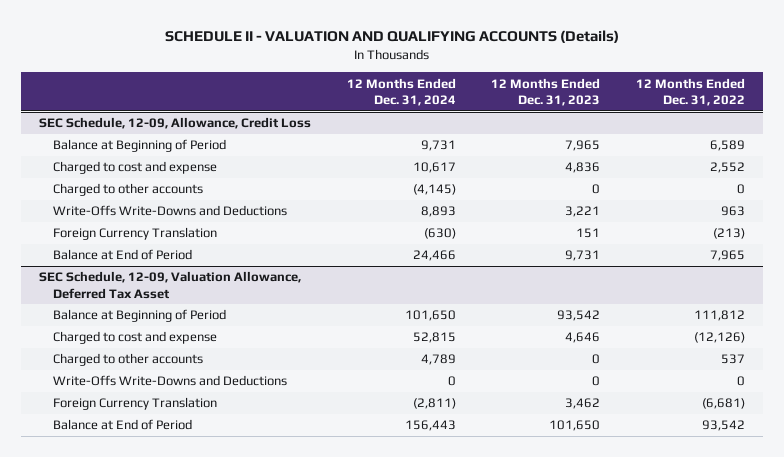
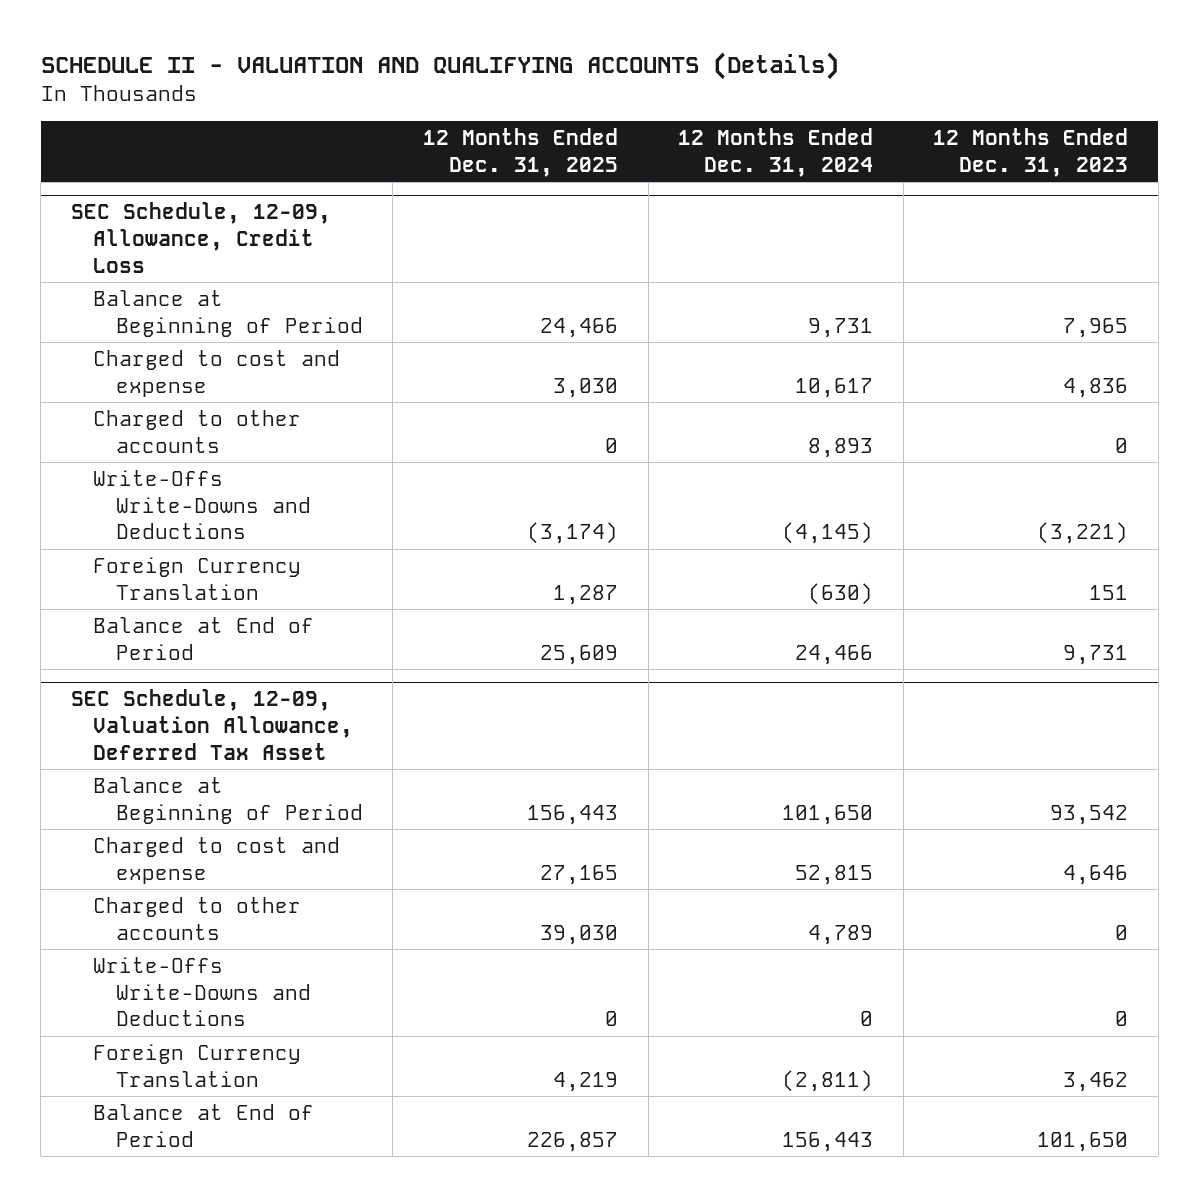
[635,77,745,107] 12 Months Ended Dec. 31, 2022 -> none
none -> [422,128,618,177] 12 Months Ended Dec. 31, 2025
[412,184,456,196] (4,145) -> [808,437,874,458] 8,893
[420,206,456,218] 8,893 -> [782,522,874,545] (4,145)
[565,206,601,218] 3,221 -> [1037,522,1129,545] (3,221)

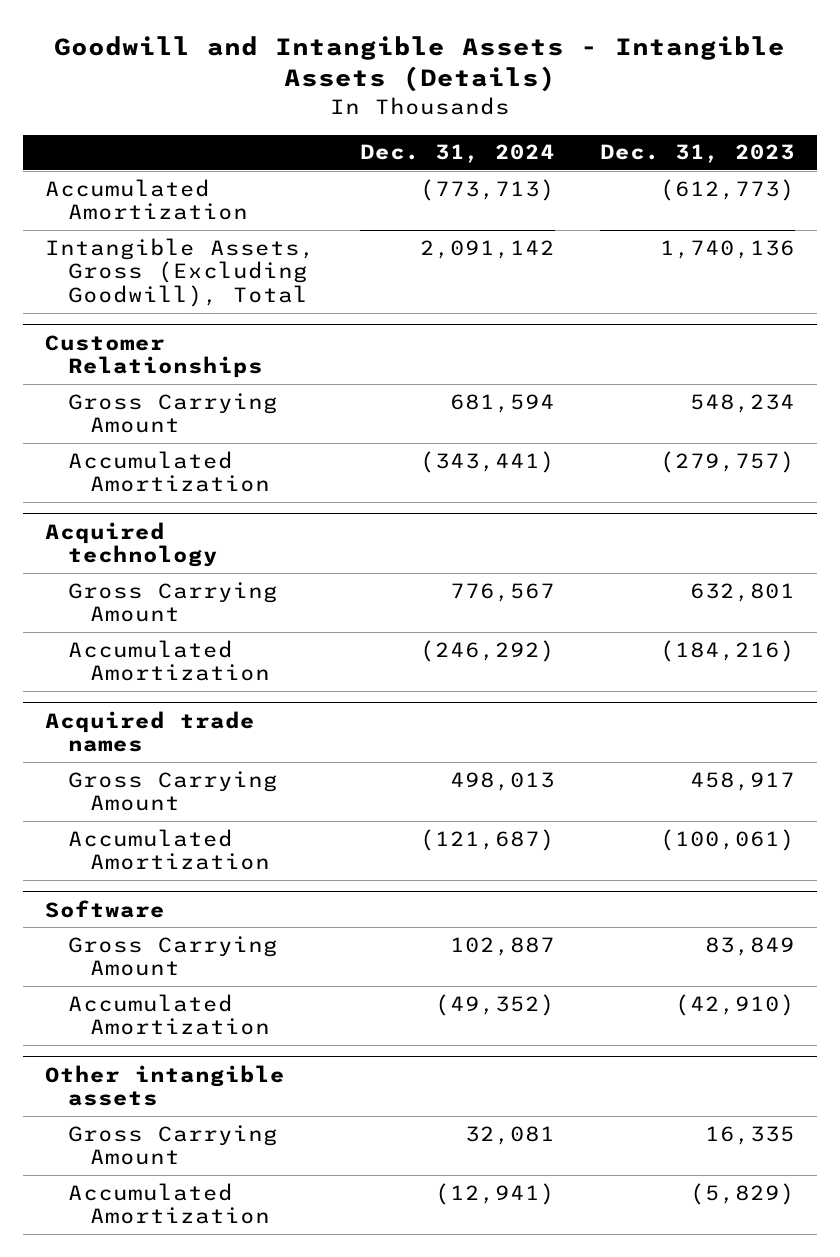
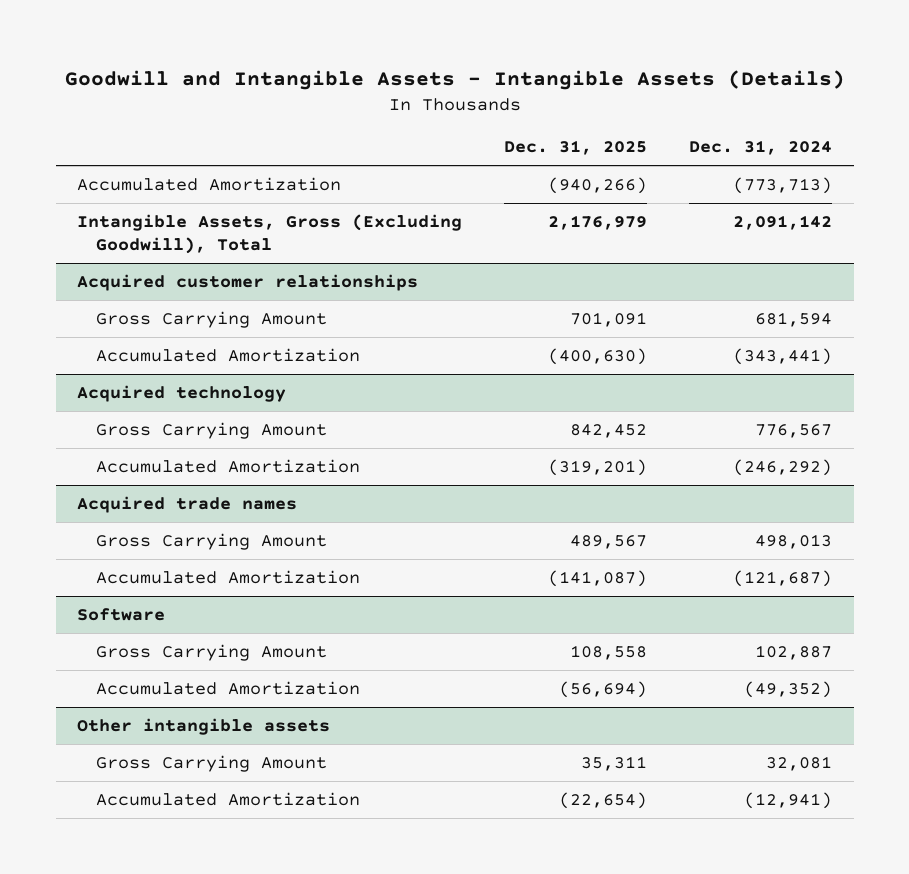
[599,144,795,164] Dec. 31, 2023 -> none
none -> [504,140,648,156] Dec. 31, 2025
[45,334,263,379] Customer Relationships -> [76,274,418,292] Acquired customer relationships

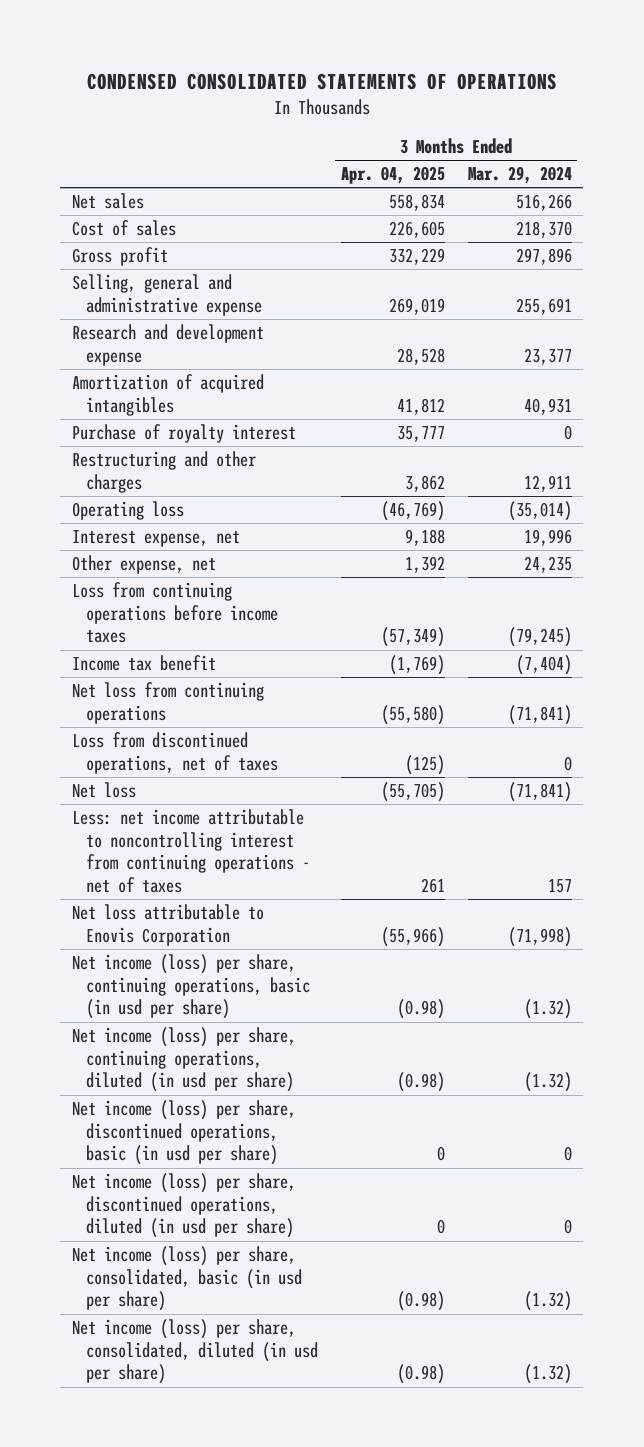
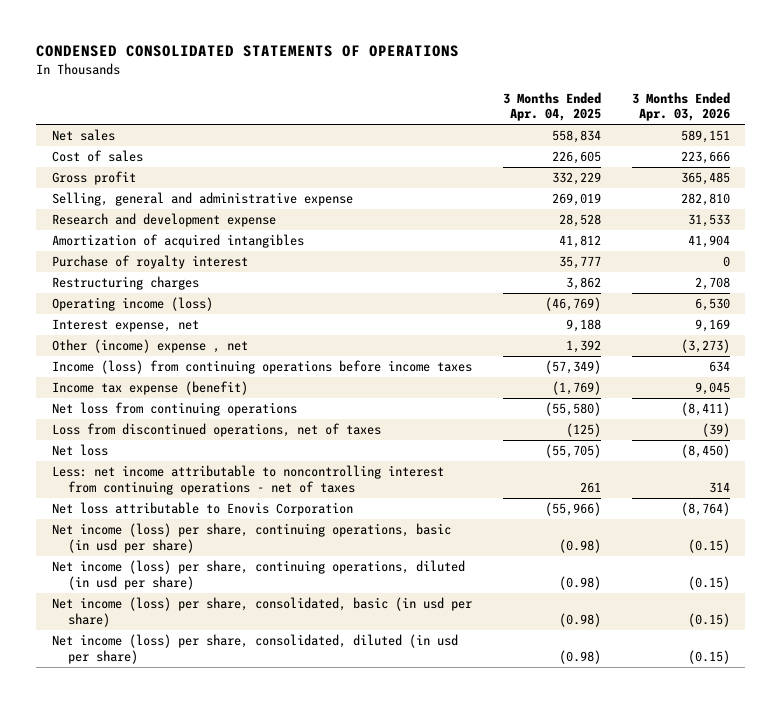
[467,166,572,185] Mar. 29, 2024 -> none
none -> [631,91,730,122] 3 Months Ended Apr. 03, 2026
[71,451,256,493] Restructuring and other charges -> [51,276,199,291] Restructuring charges
[71,501,184,521] Operating loss -> [51,297,213,312] Operating income (loss)
[71,555,216,575] Other expense, net -> [51,339,248,354] Other (income) expense , net
[71,582,278,644] Loss from continuing operations before income taxes -> [51,360,472,375] Income (loss) from continuing operations before income taxes
[71,655,216,672] Income tax benefit -> [51,381,248,396] Income tax expense (benefit)
[71,1100,296,1166] Net income (loss) per share, discontinued operations, basic (in usd per share) -> none
[71,1173,296,1239] Net income (loss) per share, discontinued operations, diluted (in usd per share) -> none

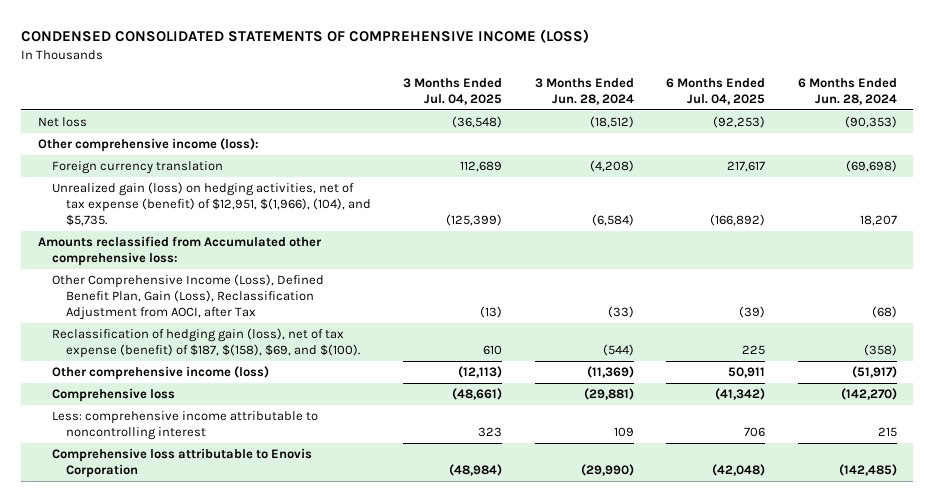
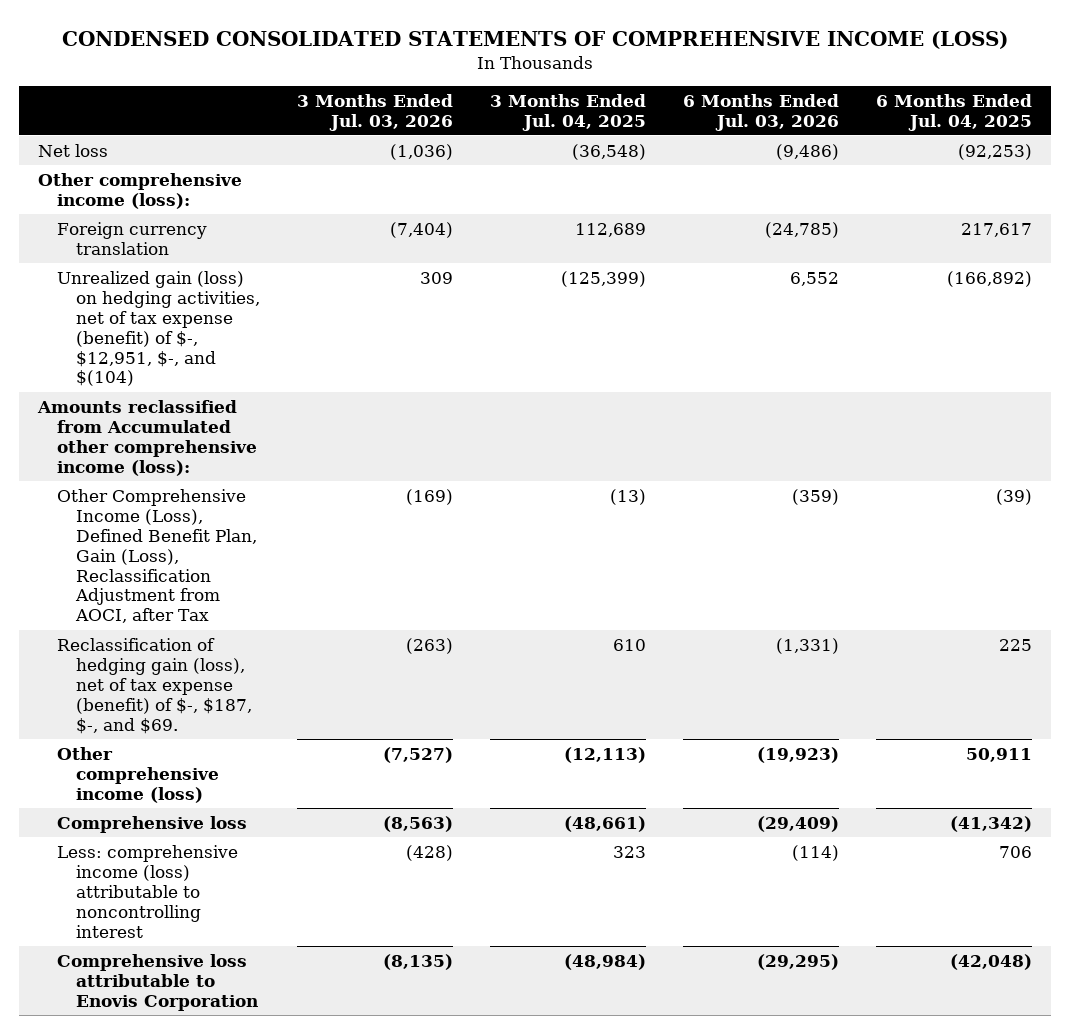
[534,78,634,106] 3 Months Ended Jun. 28, 2024 -> none
[797,78,897,106] 6 Months Ended Jun. 28, 2024 -> none
none -> [296,93,453,131] 3 Months Ended Jul. 03, 2026
none -> [682,93,839,131] 6 Months Ended Jul. 03, 2026
[51,182,371,226] Unrealized gain (loss) on hedging activities, net of tax expense (benefit) of $12,951, $(1,966), (104), and $5,735. -> [56,270,260,387] Unrealized gain (loss) on hedging activities, net of tax expense (benefit) of $-, $12,951, $-, and $(104)
[37,236,322,267] Amounts reclassified from Accumulated other comprehensive loss: -> [36,399,257,476] Amounts reclassified from Accumulated other comprehensive income (loss):
[51,328,360,359] Reclassification of hedging gain (loss), net of tax expense (benefit) of $187, $(158), $69, and $(100). -> [56,637,252,734] Reclassification of hedging gain (loss), net of tax expense (benefit) of $-, $187, $-, and $69.
[51,411,318,441] Less: comprehensive income attributable to noncontrolling interest -> [56,844,238,938] Less: comprehensive income (loss) attributable to noncontrolling interest

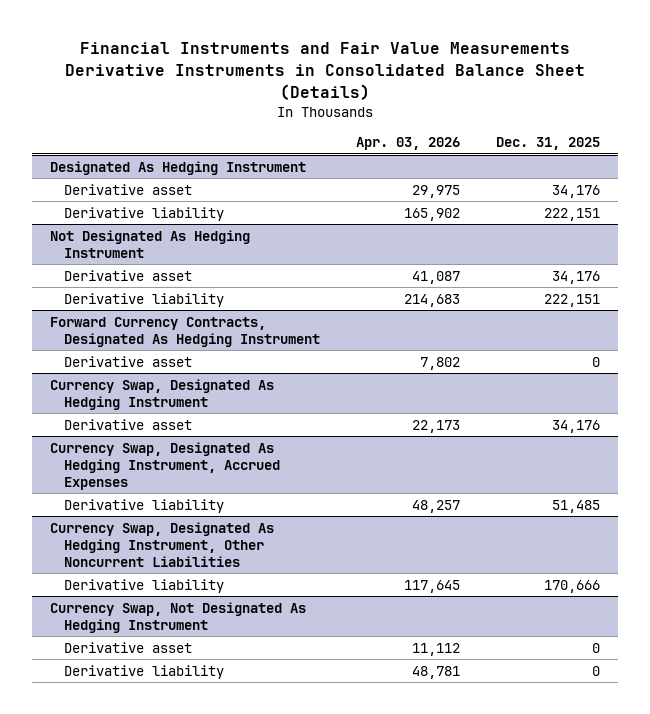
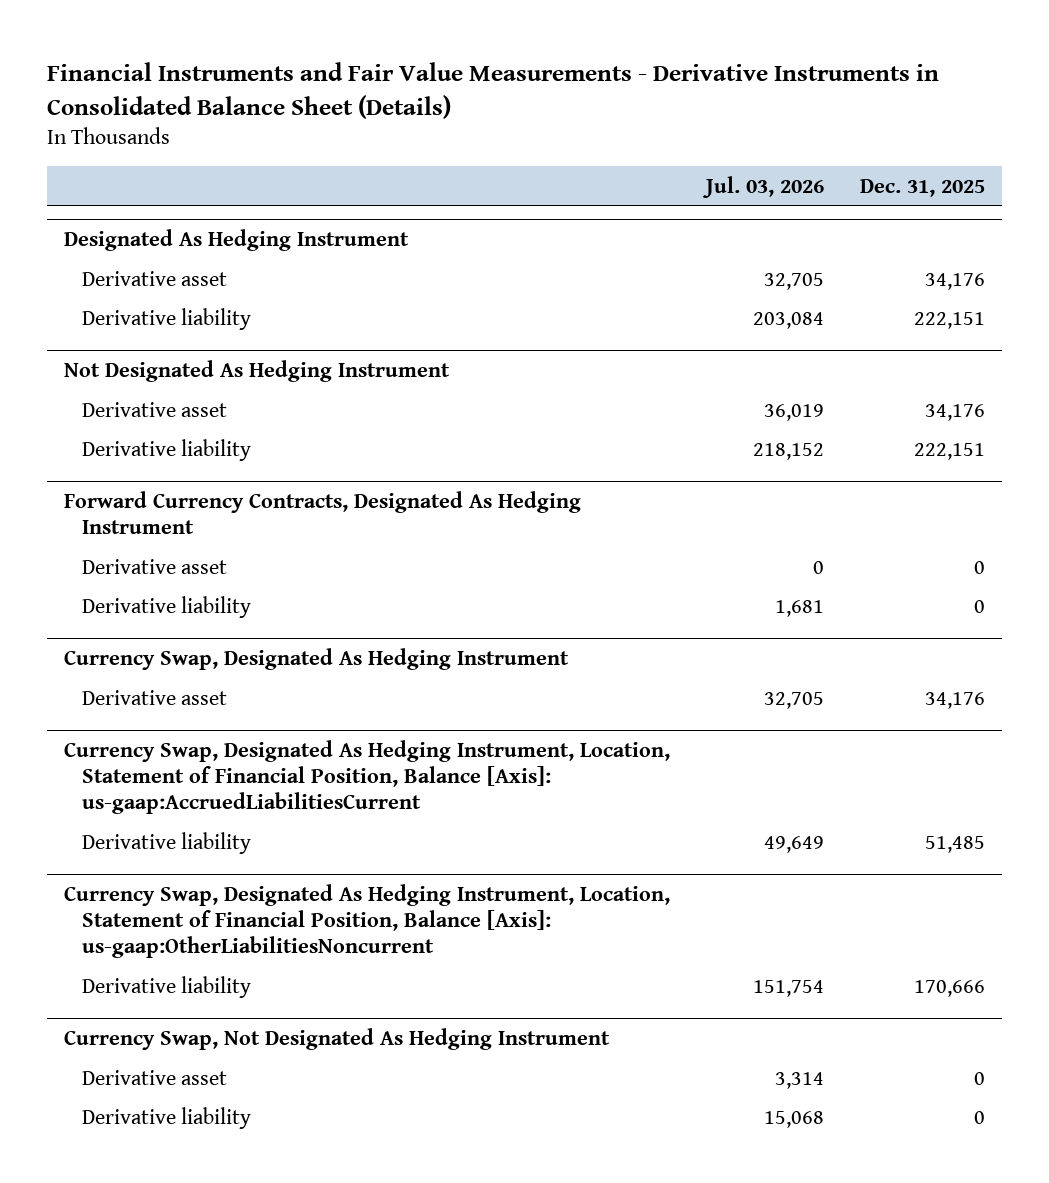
[65,41,586,100] Financial Instruments and Fair Value Measurements Derivative Instruments in Consolidated Balance Sheet (Details) -> [46,61,939,119] Financial Instruments and Fair Value Measurements - Derivative Instruments in Consolidated Balance Sheet (Details)
[356,137,461,151] Apr. 03, 2026 -> none
none -> [702,175,825,198] Jul. 03, 2026
none -> [82,595,252,618] Derivative liability
[50,441,281,490] Currency Swap, Designated As Hedging Instrument, Accrued Expenses -> none
none -> [64,739,671,815] Currency Swap, Designated As Hedging Instrument, Location, Statement of Financial Position, Balance [Axis]: us-gaap:AccruedLiabilitiesCurrent
[50,521,275,567] Currency Swap, Designated As Hedging Instrument, Other Noncurrent Liabilities -> none
none -> [64,883,671,959] Currency Swap, Designated As Hedging Instrument, Location, Statement of Financial Position, Balance [Axis]: us-gaap:OtherLiabilitiesNoncurrent

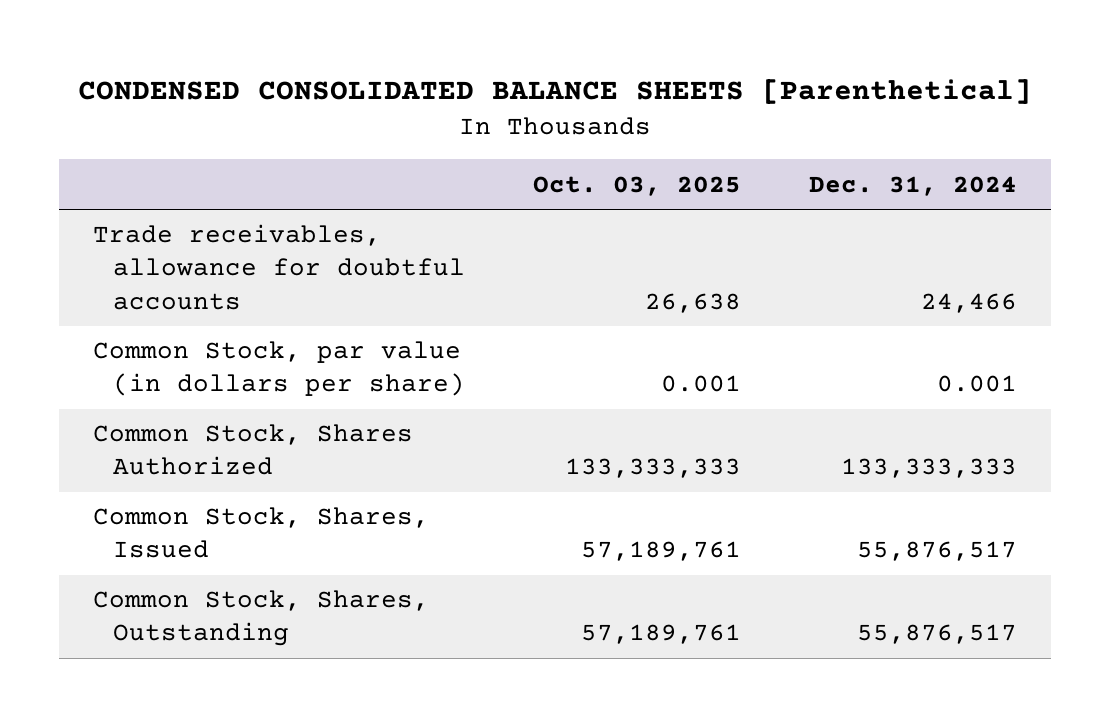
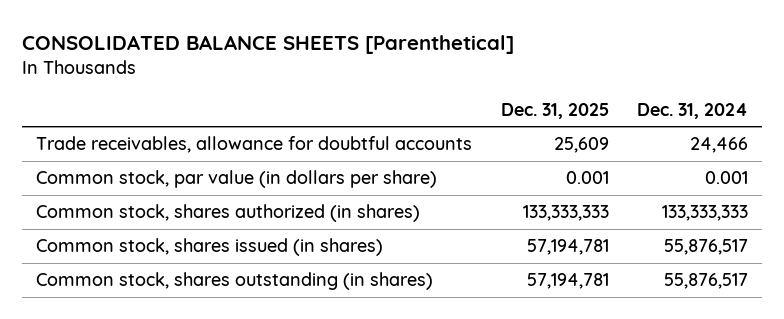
[78,78,1033,104] CONDENSED CONSOLIDATED BALANCE SHEETS [Parenthetical] -> [22,35,515,55] CONSOLIDATED BALANCE SHEETS [Parenthetical]
[532,175,741,196] Oct. 03, 2025 -> none
none -> [500,102,609,119] Dec. 31, 2025
[92,341,465,397] Common Stock, par value (in dollars per share) -> [36,170,438,189] Common stock, par value (in dollars per share)
[92,424,413,476] Common Stock, Shares Authorized -> [36,204,421,223] Common stock, shares authorized (in shares)
[92,507,429,559] Common Stock, Shares, Issued -> [36,238,384,257] Common stock, shares issued (in shares)
[92,590,429,647] Common Stock, Shares, Outstanding -> [36,272,434,291] Common stock, shares outstanding (in shares)

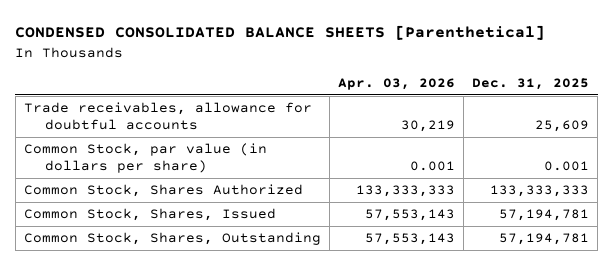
[22,35,515,55] CONSOLIDATED BALANCE SHEETS [Parenthetical] -> [15,25,546,41] CONDENSED CONSOLIDATED BALANCE SHEETS [Parenthetical]
[636,102,748,119] Dec. 31, 2024 -> none
none -> [337,78,455,91] Apr. 03, 2026
[36,170,438,189] Common stock, par value (in dollars per share) -> [23,143,267,174] Common Stock, par value (in dollars per share)
[36,204,421,223] Common stock, shares authorized (in shares) -> [23,184,303,198] Common Stock, Shares Authorized
[36,238,384,257] Common stock, shares issued (in shares) -> [23,208,276,222] Common Stock, Shares, Issued
[36,272,434,291] Common stock, shares outstanding (in shares) -> [23,232,321,246] Common Stock, Shares, Outstanding

